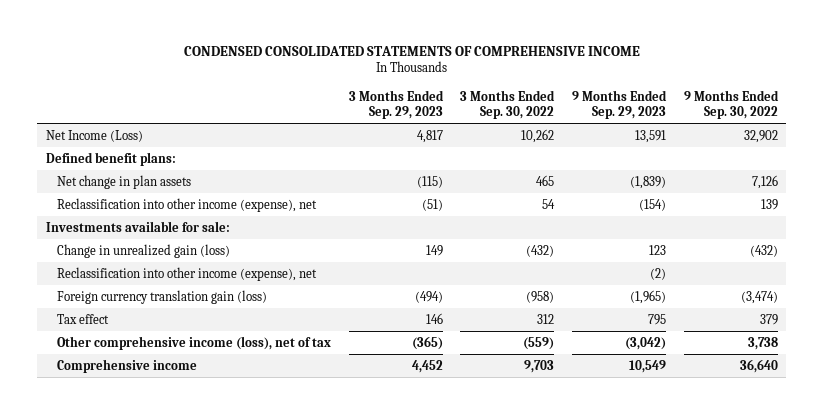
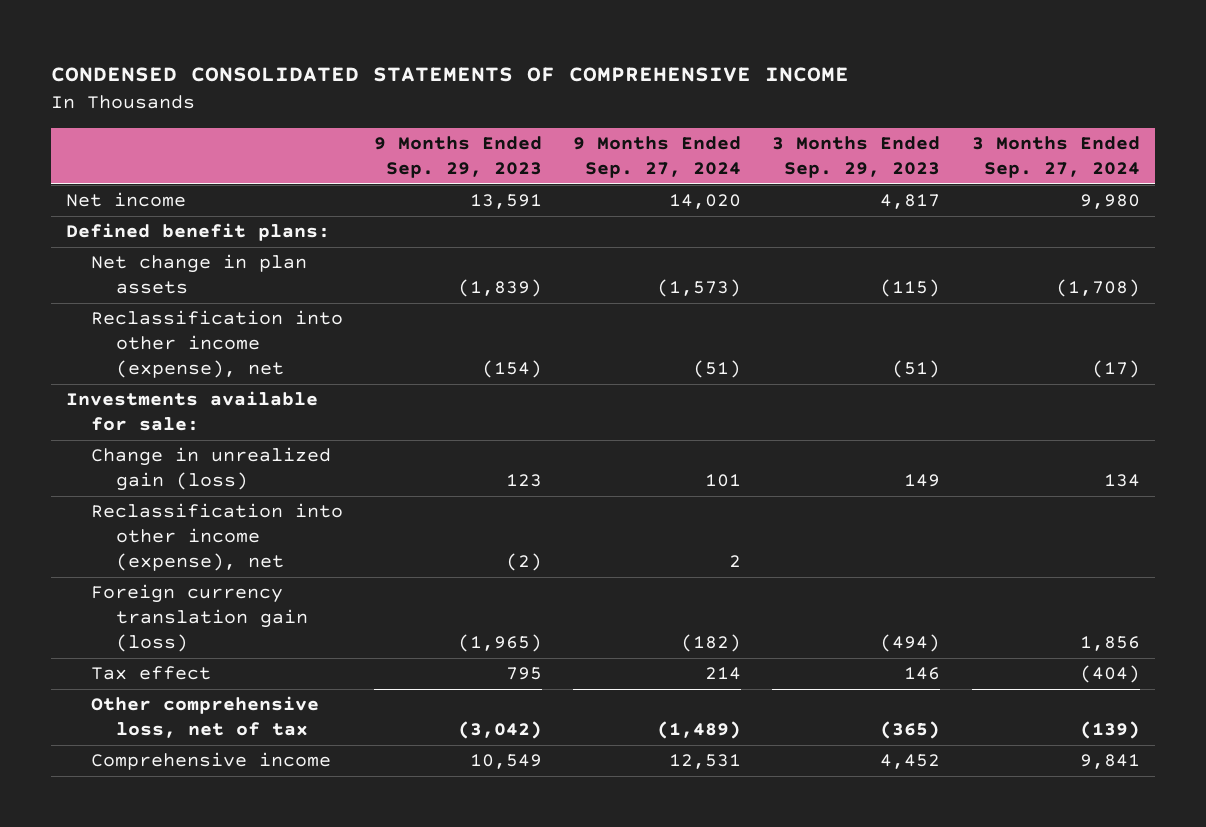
[460,89,556,119] 3 Months Ended Sep. 30, 2022 -> none
[683,89,779,119] 9 Months Ended Sep. 30, 2022 -> none
none -> [573,136,742,179] 9 Months Ended Sep. 27, 2024
none -> [971,136,1140,179] 3 Months Ended Sep. 27, 2024
[45,129,143,142] Net Income (Loss) -> [66,192,187,208] Net income
[56,335,331,350] Other comprehensive income (loss), net of tax -> [91,696,320,739] Other comprehensive loss, net of tax

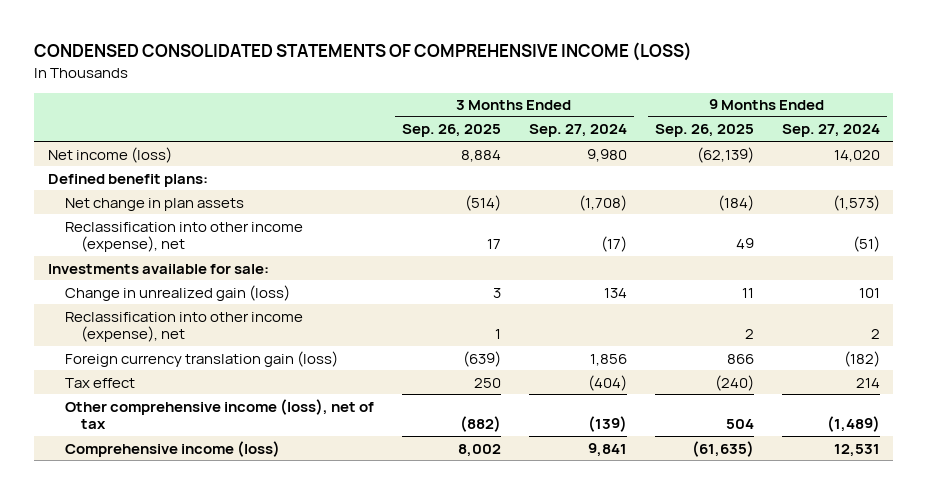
[50,67,849,83] CONDENSED CONSOLIDATED STATEMENTS OF COMPREHENSIVE INCOME -> [34,42,693,62] CONDENSED CONSOLIDATED STATEMENTS OF COMPREHENSIVE INCOME (LOSS)
[374,136,543,179] 9 Months Ended Sep. 29, 2023 -> none
[772,136,941,179] 3 Months Ended Sep. 29, 2023 -> none
none -> [401,124,501,138] Sep. 26, 2025
none -> [654,124,754,138] Sep. 26, 2025
[66,192,187,208] Net income -> [48,146,173,163] Net income (loss)
[91,696,320,739] Other comprehensive loss, net of tax -> [64,398,374,430] Other comprehensive income (loss), net of tax
[91,752,332,771] Comprehensive income -> [64,440,280,457] Comprehensive income (loss)

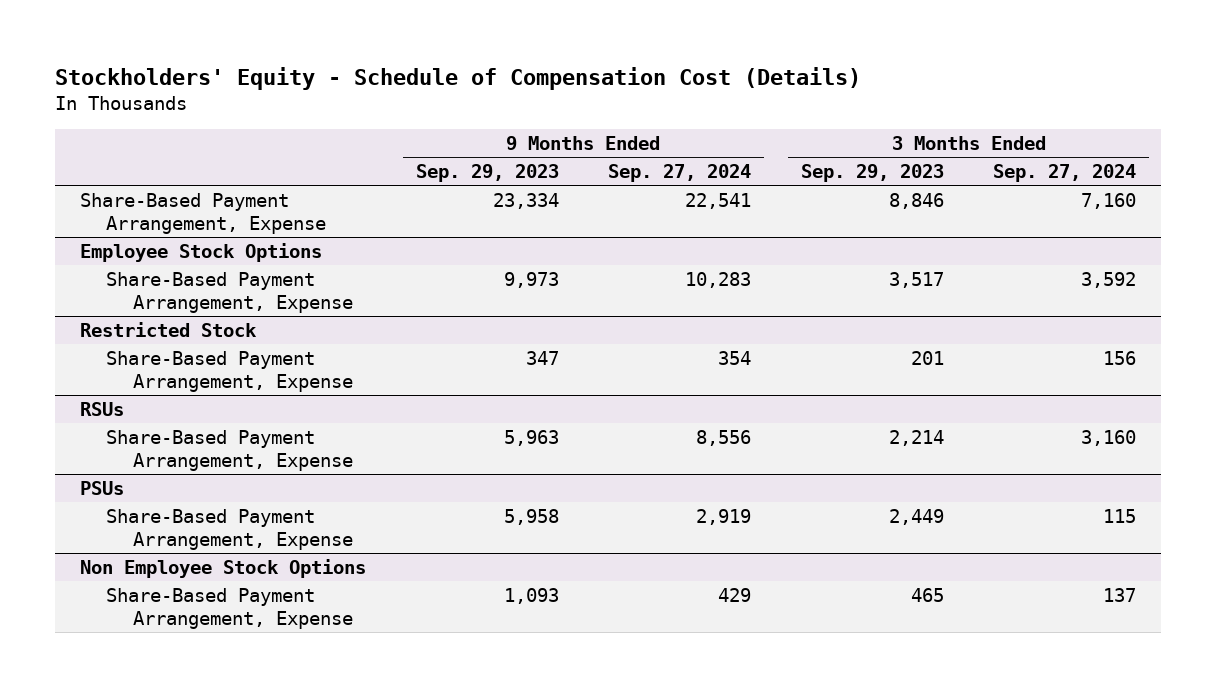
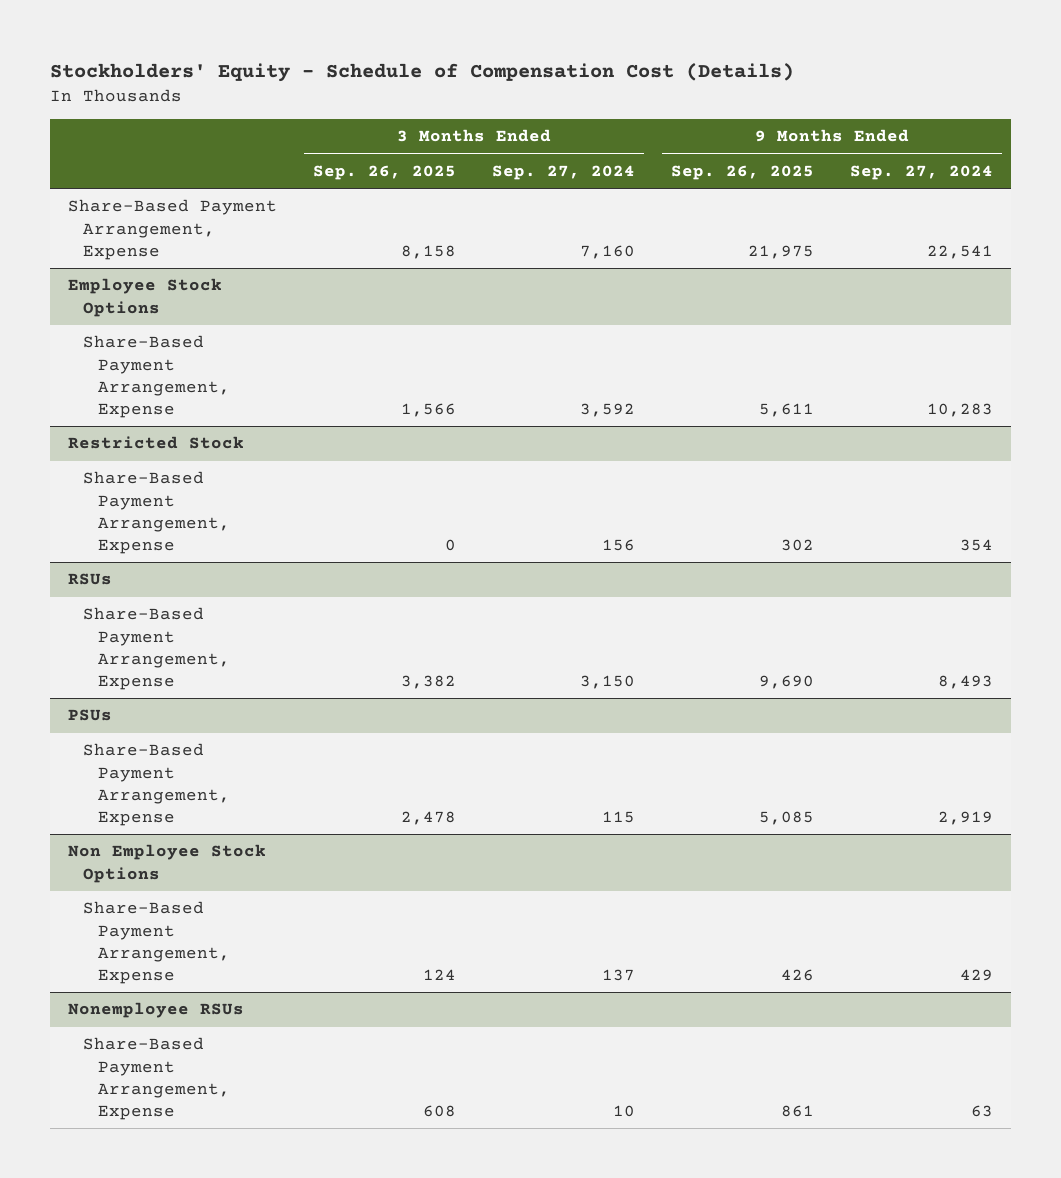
[415,164,559,183] Sep. 29, 2023 -> none
[800,164,944,183] Sep. 29, 2023 -> none
none -> [312,164,456,180] Sep. 26, 2025
none -> [670,164,814,180] Sep. 26, 2025
[696,429,752,446] 8,556 -> [937,675,993,690] 8,493
[1081,429,1137,446] 3,160 -> [579,675,635,690] 3,150
none -> [67,1002,244,1019] Nonemployee RSUs
none -> [82,1037,230,1121] Share-Based Payment Arrangement, Expense

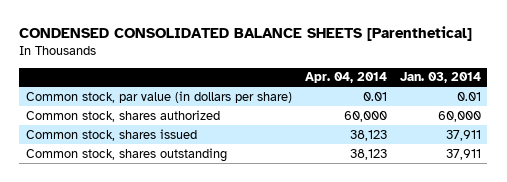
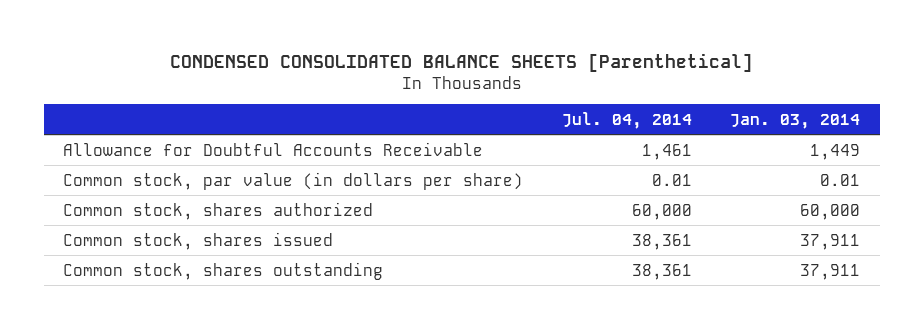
[304,72,387,84] Apr. 04, 2014 -> none
none -> [561,111,692,129] Jul. 04, 2014
none -> [63,141,484,156] Allowance for Doubtful Accounts Receivable

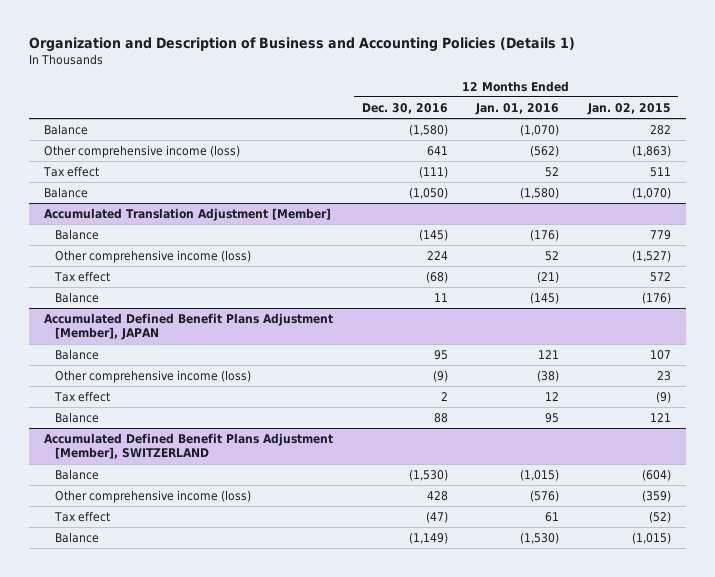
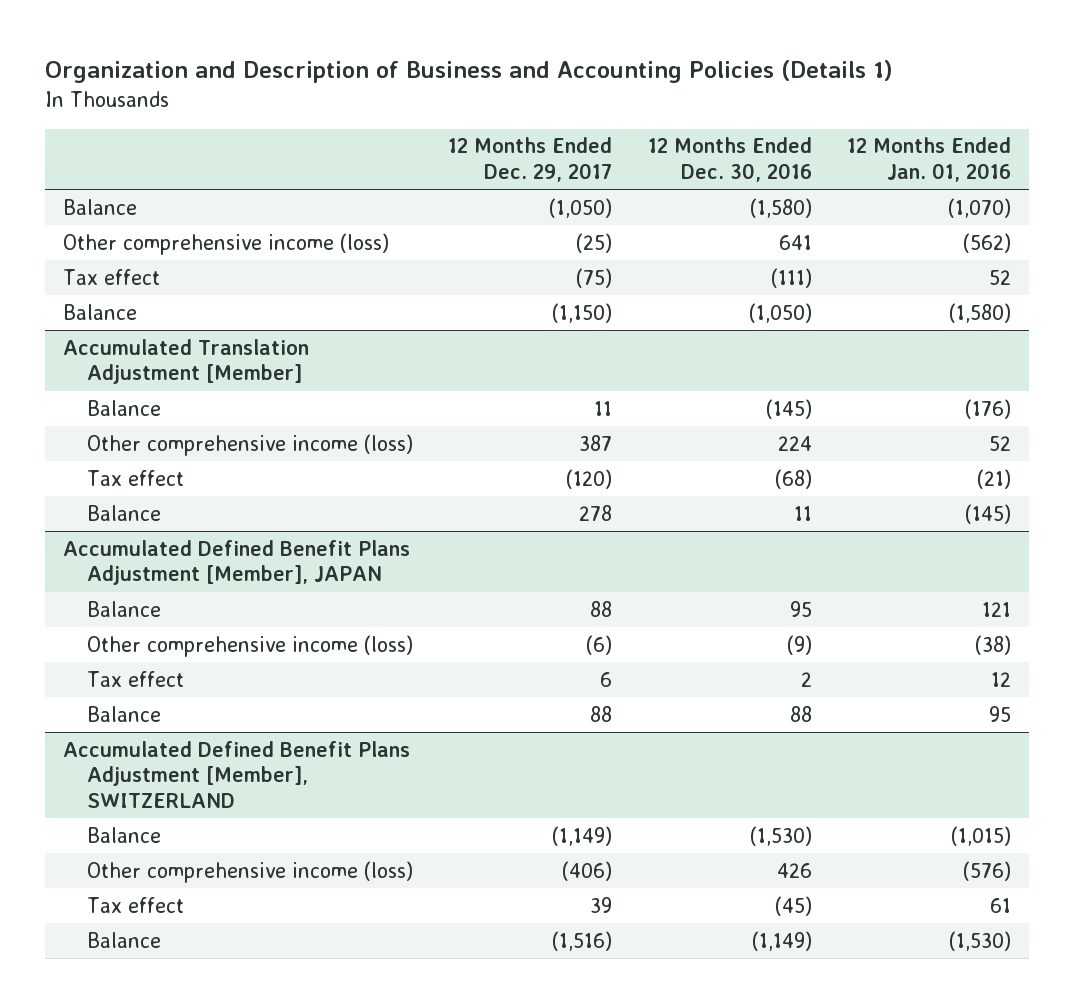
[587,102,672,115] Jan. 02, 2015 -> none
none -> [448,137,613,183] 12 Months Ended Dec. 29, 2017
[426,490,448,501] 428 -> [776,862,812,878] 426
[425,510,448,523] (47) -> [774,895,812,916] (45)

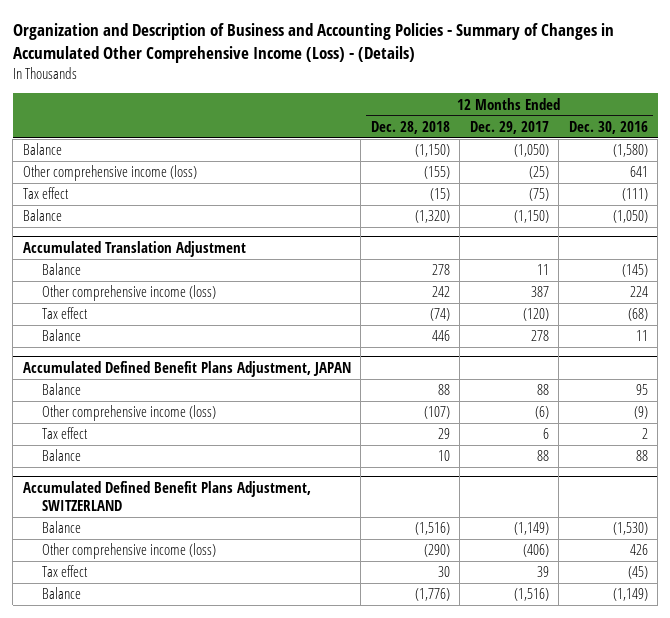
[44,60,893,84] Organization and Description of Business and Accounting Policies (Details 1) -> [12,22,614,63] Organization and Description of Business and Accounting Policies - Summary of Changes in Accumulated Other Comprehensive Income (Loss) - (Details)
[847,137,1012,183] 12 Months Ended Jan. 01, 2016 -> none
none -> [370,121,450,135] Dec. 28, 2018
[62,338,309,385] Accumulated Translation Adjustment [Member] -> [22,240,246,257] Accumulated Translation Adjustment
[62,539,410,586] Accumulated Defined Benefit Plans Adjustment [Member], JAPAN -> [22,360,351,377] Accumulated Defined Benefit Plans Adjustment, JAPAN
[62,740,410,808] Accumulated Defined Benefit Plans Adjustment [Member], SWITZERLAND -> [22,480,311,512] Accumulated Defined Benefit Plans Adjustment, SWITZERLAND

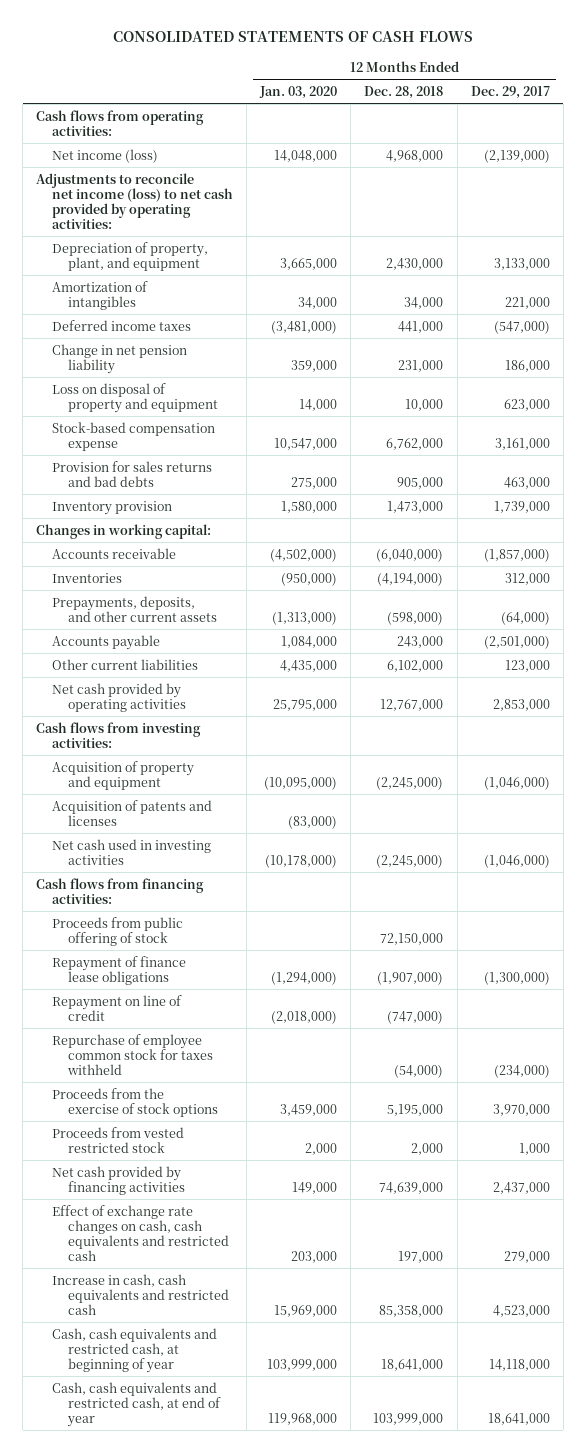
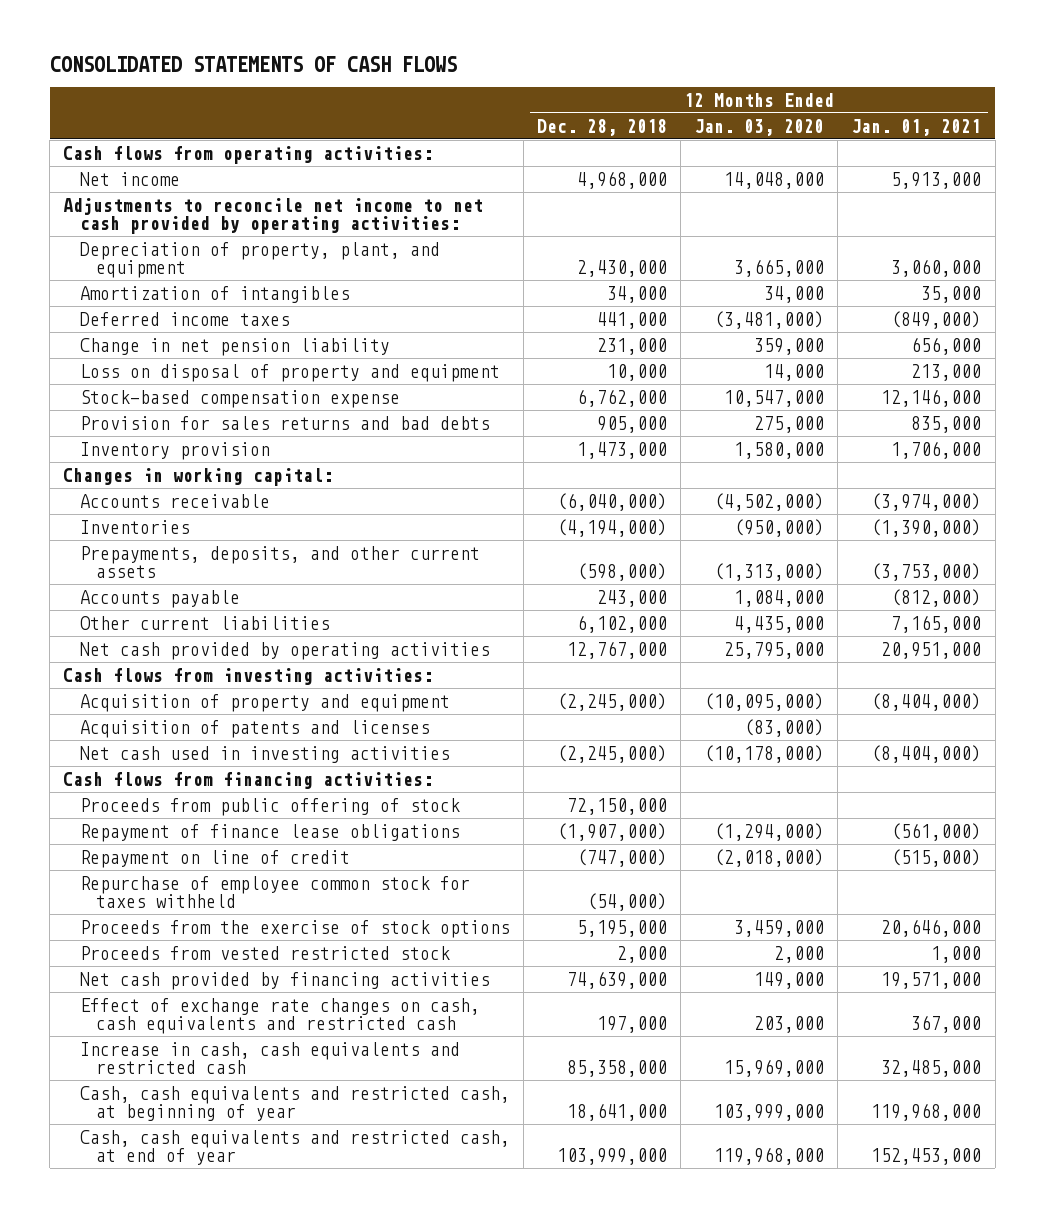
[470,85,550,99] Dec. 29, 2017 -> none
none -> [851,118,982,136] Jan. 01, 2021
[52,148,159,163] Net income (loss) -> [79,171,180,186] Net income
[36,172,234,230] Adjustments to reconcile net income (loss) to net cash provided by operating activities: -> [63,197,484,234] Adjustments to reconcile net income to net cash provided by operating activities:

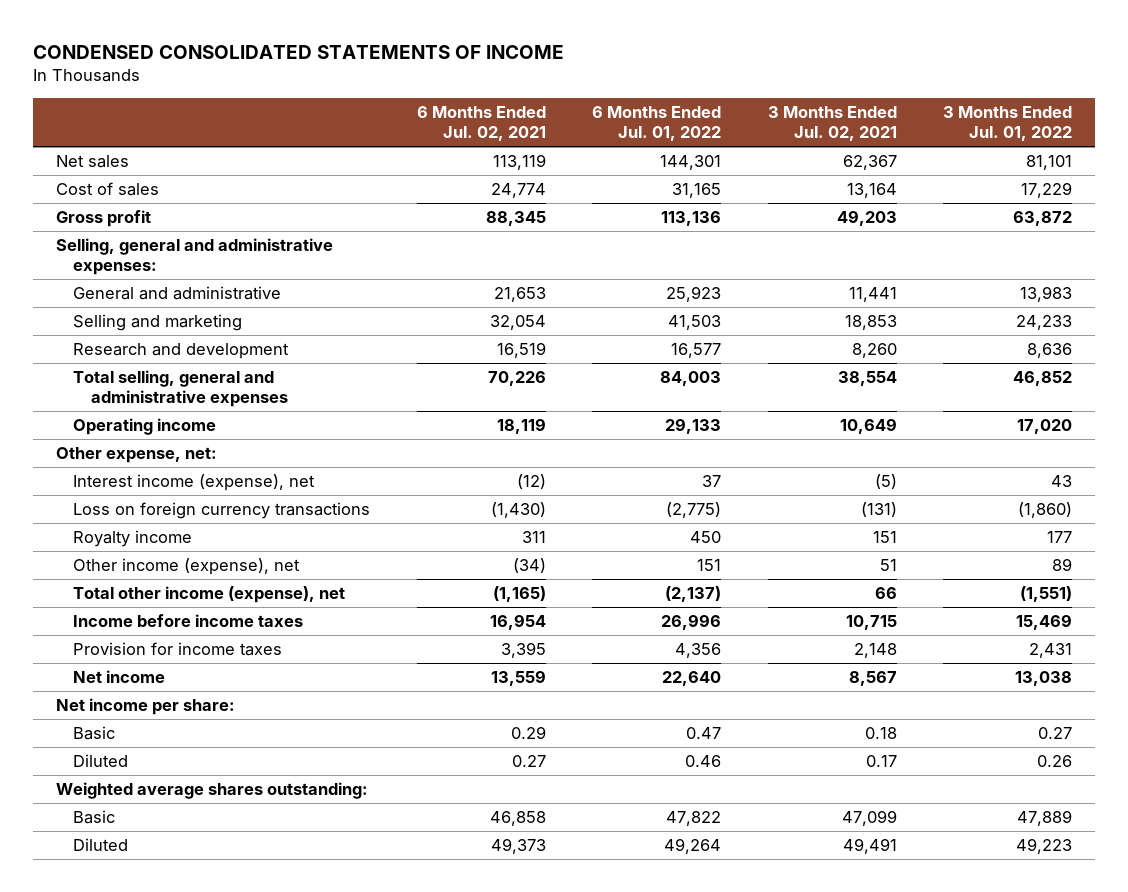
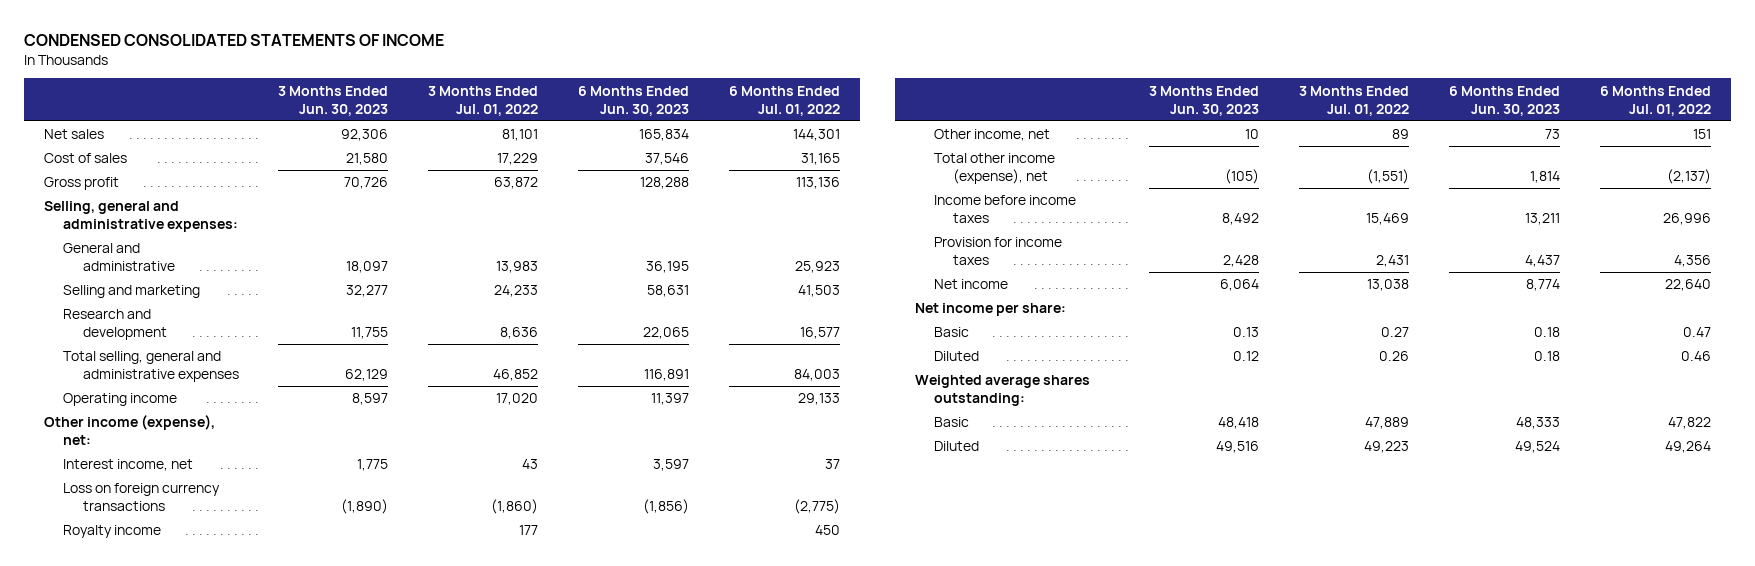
[416,106,546,142] 6 Months Ended Jul. 02, 2021 -> none
[767,106,897,142] 3 Months Ended Jul. 02, 2021 -> none
none -> [278,85,389,116] 3 Months Ended Jun. 30, 2023
none -> [578,85,690,116] 6 Months Ended Jun. 30, 2023
[56,446,218,463] Other expense, net: -> [44,415,216,446] Other income (expense), net:
[73,473,316,491] Interest income (expense), net -> [63,459,194,472] Interest income, net
[73,557,301,575] Other income (expense), net -> [934,129,1051,142] Other income, net

